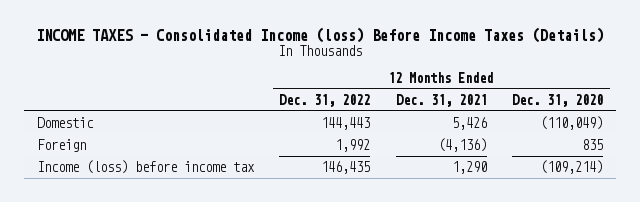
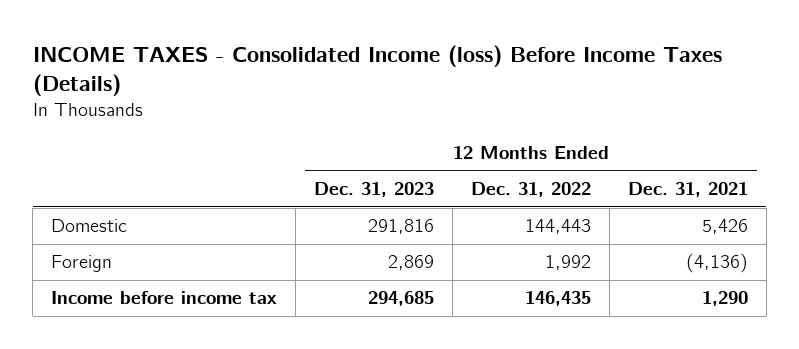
[512,93,604,107] Dec. 31, 2020 -> none
none -> [314,181,435,197] Dec. 31, 2023
[37,159,256,174] Income (loss) before income tax -> [51,291,278,305] Income before income tax

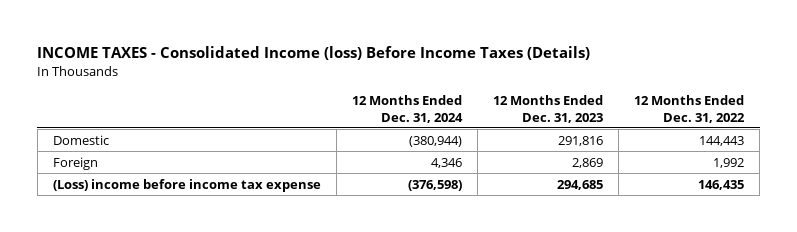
[627,181,748,197] Dec. 31, 2021 -> none
none -> [351,94,463,123] 12 Months Ended Dec. 31, 2024
[51,291,278,305] Income before income tax -> [52,178,321,192] (Loss) income before income tax expense

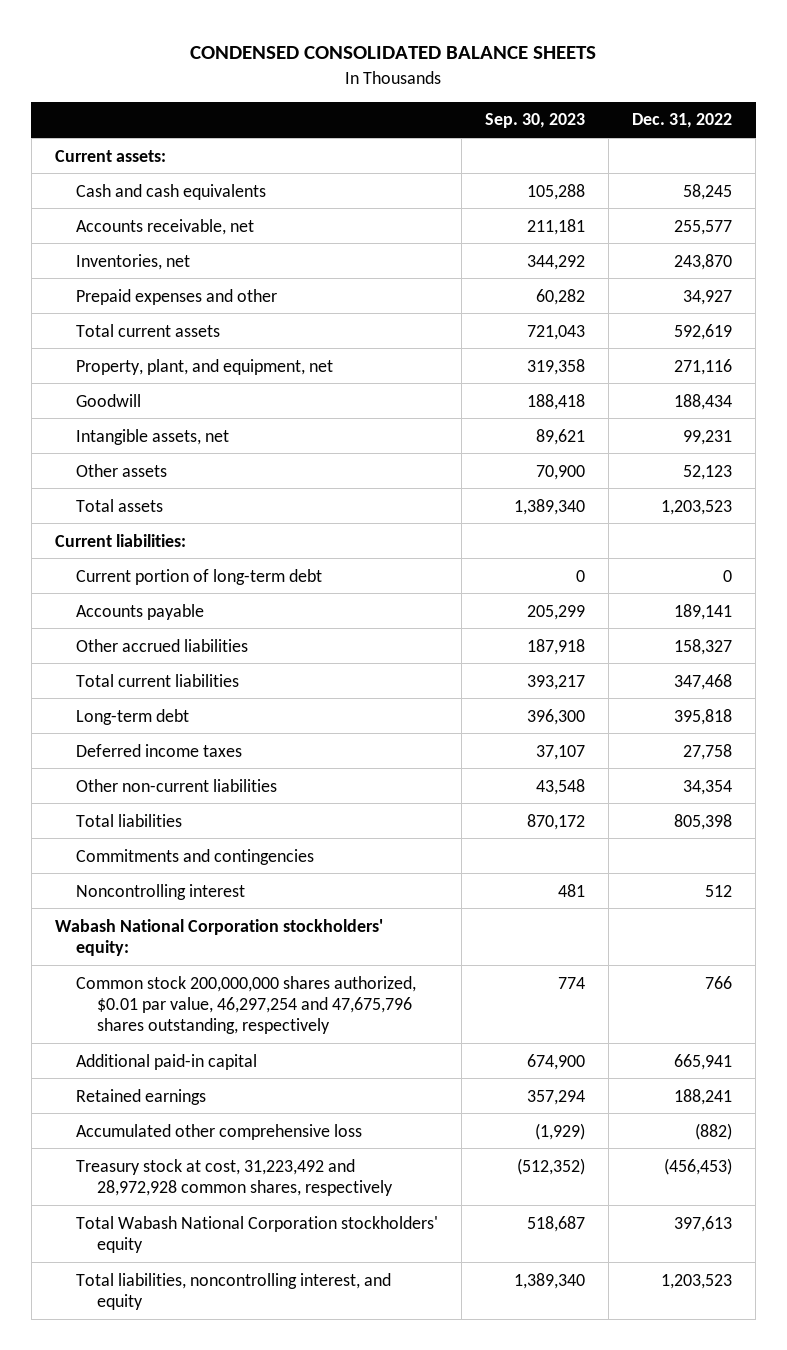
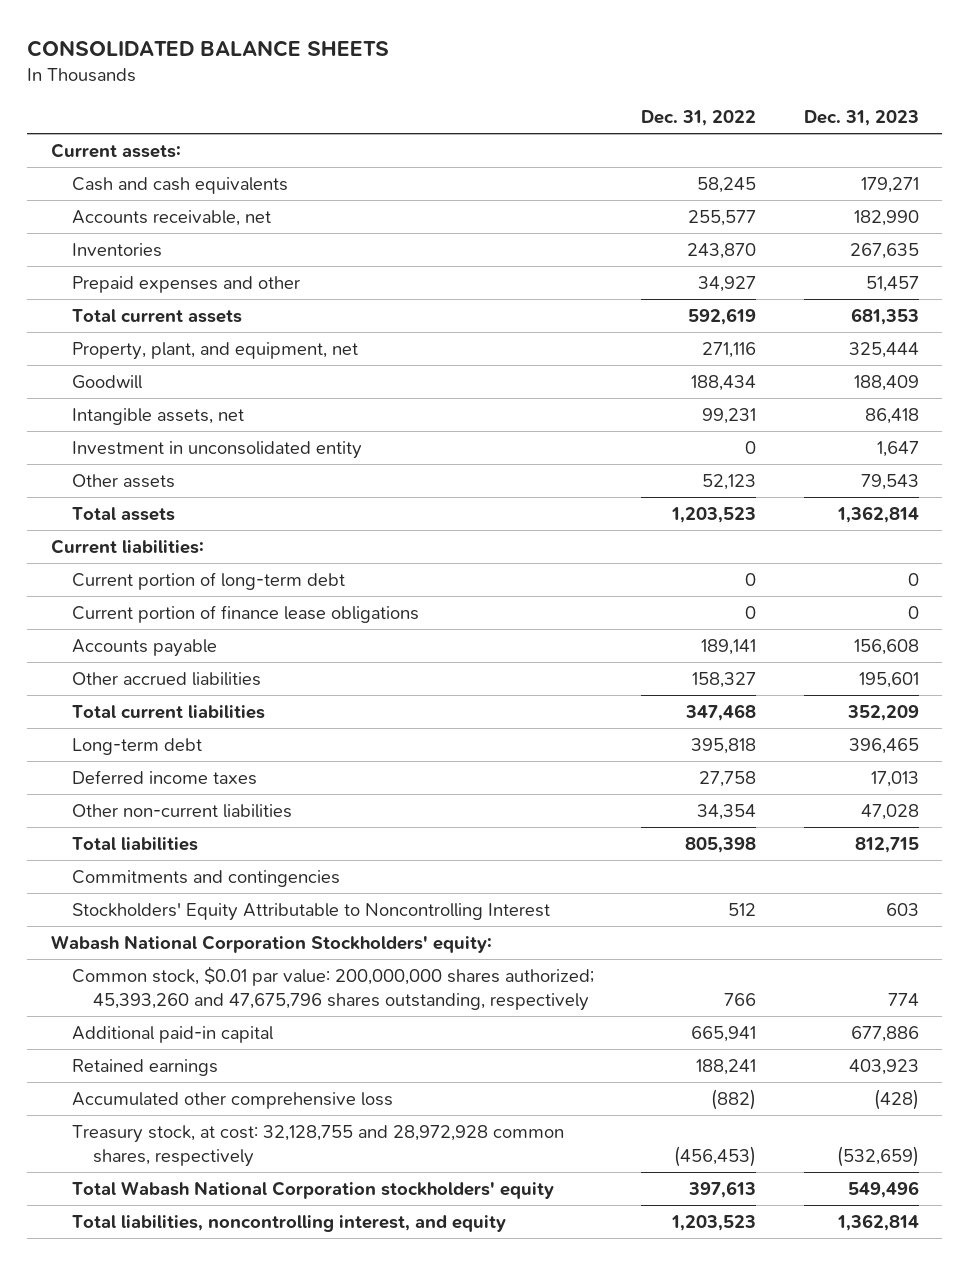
[190,46,597,60] CONDENSED CONSOLIDATED BALANCE SHEETS -> [26,39,389,57] CONSOLIDATED BALANCE SHEETS
[484,113,585,129] Sep. 30, 2023 -> none
none -> [803,110,919,127] Dec. 31, 2023
[75,253,190,270] Inventories, net -> [71,243,162,258] Inventories
none -> [71,441,362,460] Investment in unconsolidated entity
none -> [71,605,419,624] Current portion of finance lease obligations
[75,883,245,900] Noncontrolling interest -> [71,903,550,922] Stockholders' Equity Attributable to Noncontrolling Interest
[54,918,383,956] Wabash National Corporation stockholders' equity: -> [50,935,492,954] Wabash National Corporation Stockholders' equity:
[75,975,416,1035] Common stock 200,000,000 shares authorized, $0.01 par value, 46,297,254 and 47,675,796 shares outstanding, respectively -> [71,966,594,1012] Common stock, $0.01 par value: 200,000,000 shares authorized; 45,393,260 and 47,675,796 shares outstanding, respectively
[75,1158,394,1196] Treasury stock at cost, 31,223,492 and 28,972,928 common shares, respectively -> [71,1125,564,1168] Treasury stock, at cost: 32,128,755 and 28,972,928 common shares, respectively

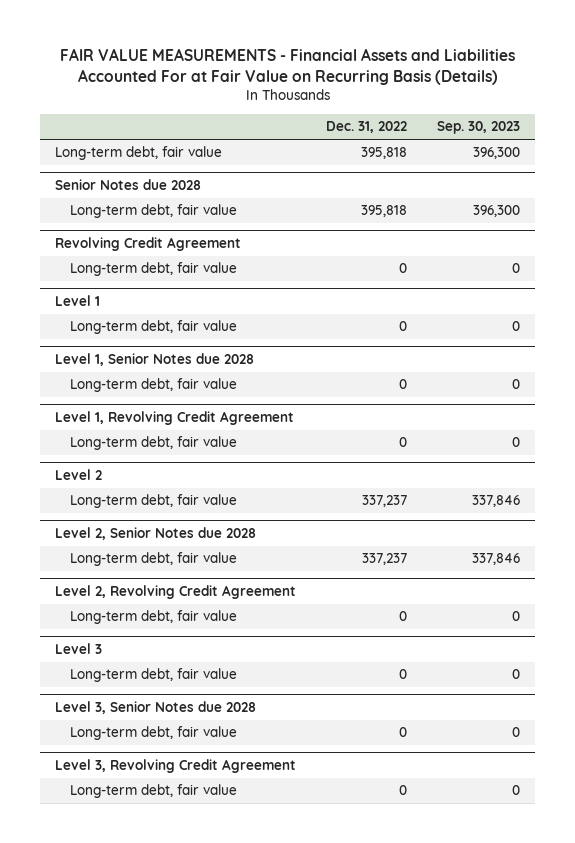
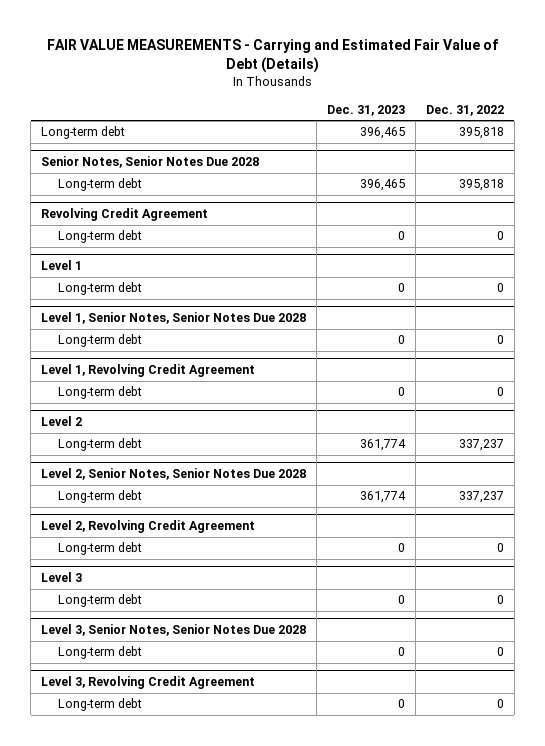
[59,48,515,86] FAIR VALUE MEASUREMENTS - Financial Assets and Liabilities Accounted For at Fair Value on Recurring Basis (Details) -> [46,39,498,74] FAIR VALUE MEASUREMENTS - Carrying and Estimated Fair Value of Debt (Details)
[437,121,521,135] Sep. 30, 2023 -> none
none -> [327,104,406,116] Dec. 31, 2023
[55,146,223,161] Long-term debt, fair value -> [41,126,126,140] Long-term debt
[55,179,202,191] Senior Notes due 2028 -> [41,156,260,169] Senior Notes, Senior Notes Due 2028
[70,204,238,219] Long-term debt, fair value -> [58,178,143,192] Long-term debt
[70,262,238,277] Long-term debt, fair value -> [58,230,143,244] Long-term debt
[70,320,238,335] Long-term debt, fair value -> [58,282,143,296] Long-term debt
[55,353,255,367] Level 1, Senior Notes due 2028 -> [41,312,307,325] Level 1, Senior Notes, Senior Notes Due 2028
[70,378,238,393] Long-term debt, fair value -> [58,334,143,348] Long-term debt
[70,436,238,451] Long-term debt, fair value -> [58,386,143,400] Long-term debt
[70,494,238,509] Long-term debt, fair value -> [58,438,143,452] Long-term debt
[55,527,257,541] Level 2, Senior Notes due 2028 -> [41,468,307,481] Level 2, Senior Notes, Senior Notes Due 2028
[70,552,238,567] Long-term debt, fair value -> [58,490,143,504] Long-term debt
[70,610,238,625] Long-term debt, fair value -> [58,542,143,556] Long-term debt
[70,668,238,683] Long-term debt, fair value -> [58,594,143,608] Long-term debt
[55,701,257,715] Level 3, Senior Notes due 2028 -> [41,624,307,637] Level 3, Senior Notes, Senior Notes Due 2028
[70,726,238,741] Long-term debt, fair value -> [58,646,143,660] Long-term debt
[70,784,238,799] Long-term debt, fair value -> [58,698,143,712] Long-term debt

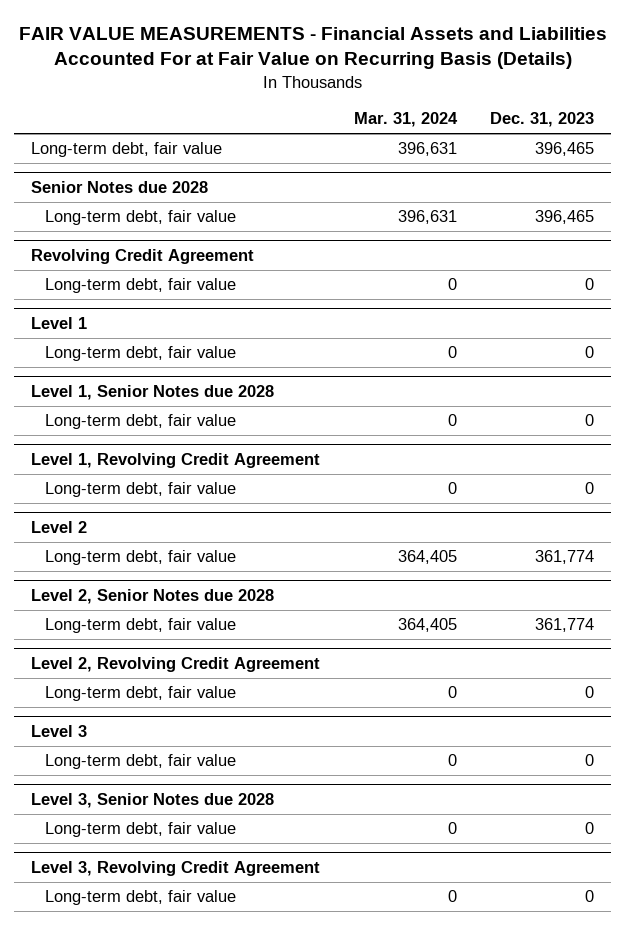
[46,39,498,74] FAIR VALUE MEASUREMENTS - Carrying and Estimated Fair Value of Debt (Details) -> [18,26,607,70] FAIR VALUE MEASUREMENTS - Financial Assets and Liabilities Accounted For at Fair Value on Recurring Basis (Details)
[426,104,505,116] Dec. 31, 2022 -> none
none -> [353,112,458,128] Mar. 31, 2024
[41,126,126,140] Long-term debt -> [31,142,223,158] Long-term debt, fair value
[41,156,260,169] Senior Notes, Senior Notes Due 2028 -> [31,181,209,194] Senior Notes due 2028
[58,178,143,192] Long-term debt -> [44,210,236,226] Long-term debt, fair value
[58,230,143,244] Long-term debt -> [44,278,236,294] Long-term debt, fair value
[58,282,143,296] Long-term debt -> [44,346,236,362] Long-term debt, fair value
[41,312,307,325] Level 1, Senior Notes, Senior Notes Due 2028 -> [31,385,275,401] Level 1, Senior Notes due 2028
[58,334,143,348] Long-term debt -> [44,414,236,430] Long-term debt, fair value
[58,386,143,400] Long-term debt -> [44,482,236,498] Long-term debt, fair value
[58,438,143,452] Long-term debt -> [44,550,236,566] Long-term debt, fair value
[41,468,307,481] Level 2, Senior Notes, Senior Notes Due 2028 -> [31,589,275,605] Level 2, Senior Notes due 2028
[58,490,143,504] Long-term debt -> [44,618,236,634] Long-term debt, fair value
[58,542,143,556] Long-term debt -> [44,686,236,702] Long-term debt, fair value
[58,594,143,608] Long-term debt -> [44,754,236,770] Long-term debt, fair value
[41,624,307,637] Level 3, Senior Notes, Senior Notes Due 2028 -> [31,793,275,809] Level 3, Senior Notes due 2028
[58,646,143,660] Long-term debt -> [44,822,236,838] Long-term debt, fair value
[58,698,143,712] Long-term debt -> [44,890,236,906] Long-term debt, fair value

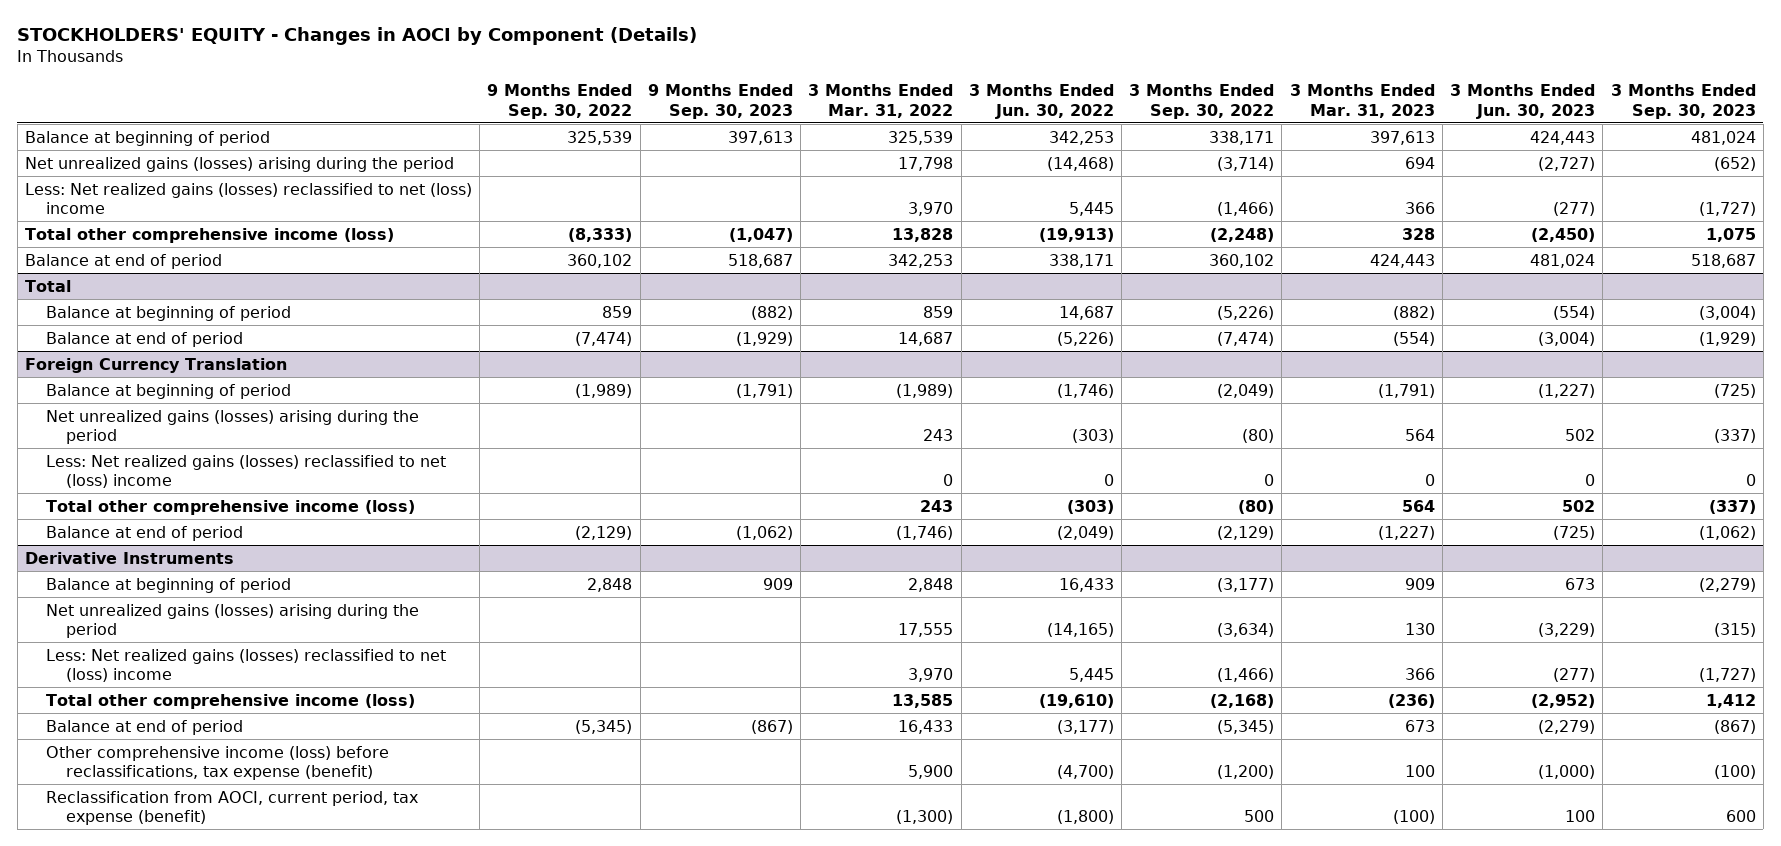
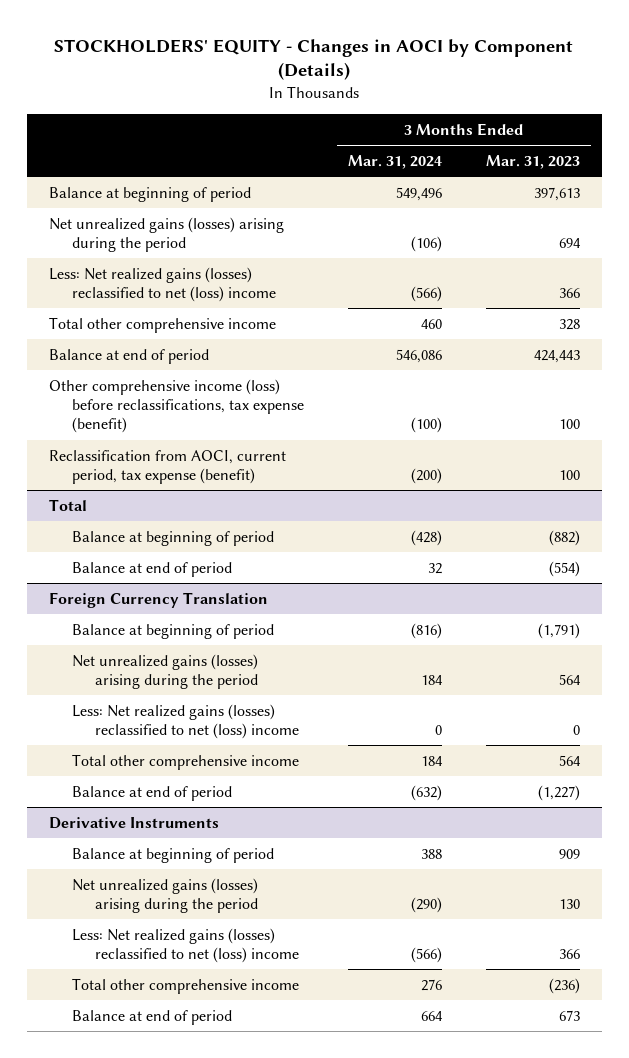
[487,84,633,119] 9 Months Ended Sep. 30, 2022 -> none
[647,84,793,119] 9 Months Ended Sep. 30, 2023 -> none
[808,84,954,118] 3 Months Ended Mar. 31, 2022 -> none
[968,84,1114,119] 3 Months Ended Jun. 30, 2022 -> none
[1129,84,1275,119] 3 Months Ended Sep. 30, 2022 -> none
[1450,84,1596,119] 3 Months Ended Jun. 30, 2023 -> none
[1610,84,1756,119] 3 Months Ended Sep. 30, 2023 -> none
none -> [347,154,442,169] Mar. 31, 2024
[24,227,394,243] Total other comprehensive income (loss) -> [48,316,276,333] Total other comprehensive income
none -> [48,378,304,434] Other comprehensive income (loss) before reclassifications, tax expense (benefit)
none -> [48,449,286,485] Reclassification from AOCI, current period, tax expense (benefit)
[45,499,415,515] Total other comprehensive income (loss) -> [71,753,299,770] Total other comprehensive income
[45,693,415,709] Total other comprehensive income (loss) -> [71,977,299,994] Total other comprehensive income
[45,745,389,781] Other comprehensive income (loss) before reclassifications, tax expense (benefit) -> none
[45,790,418,826] Reclassification from AOCI, current period, tax expense (benefit) -> none

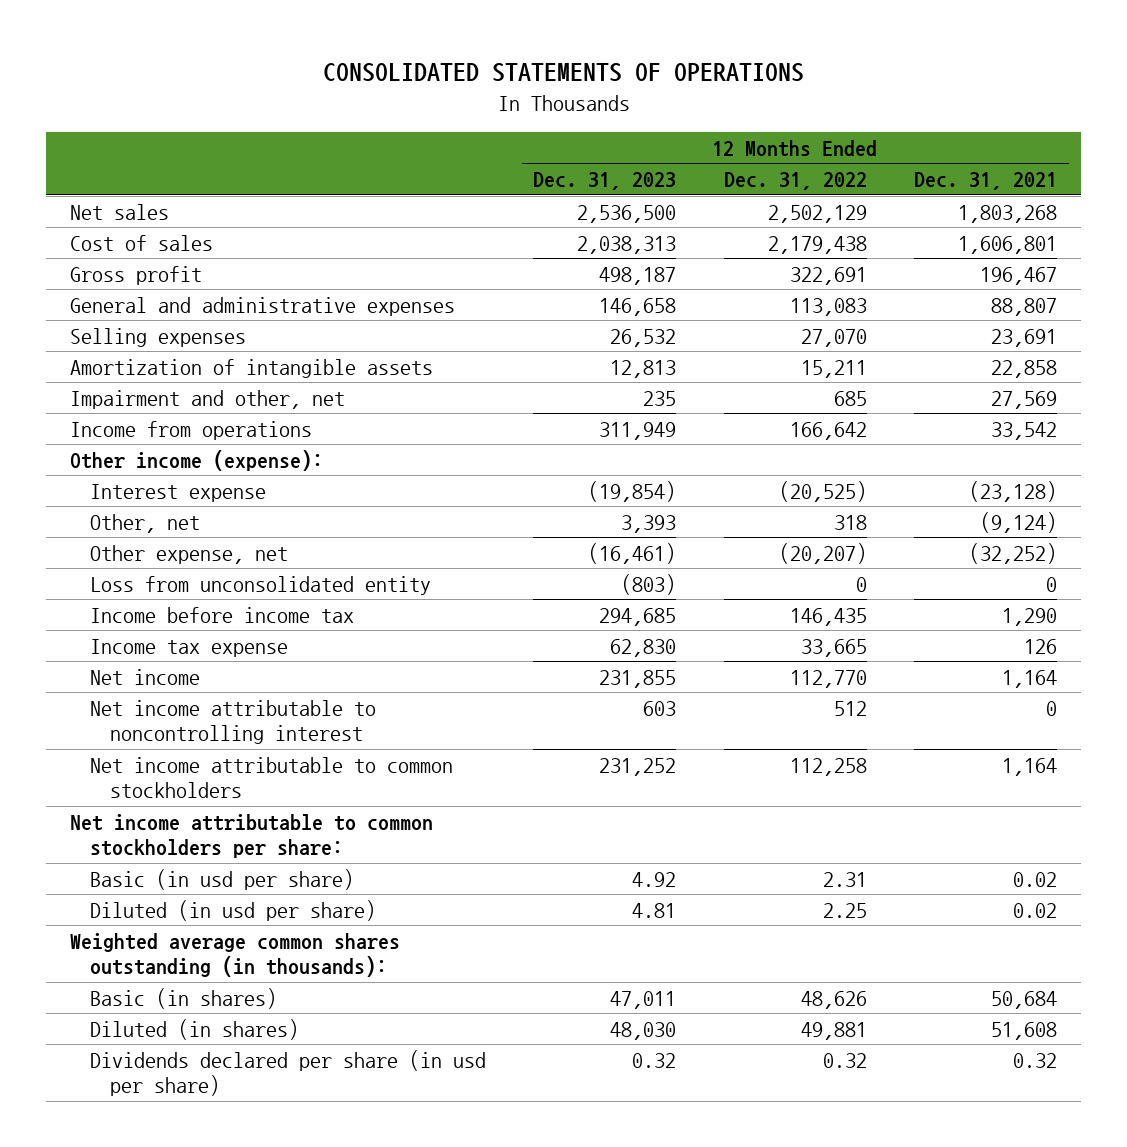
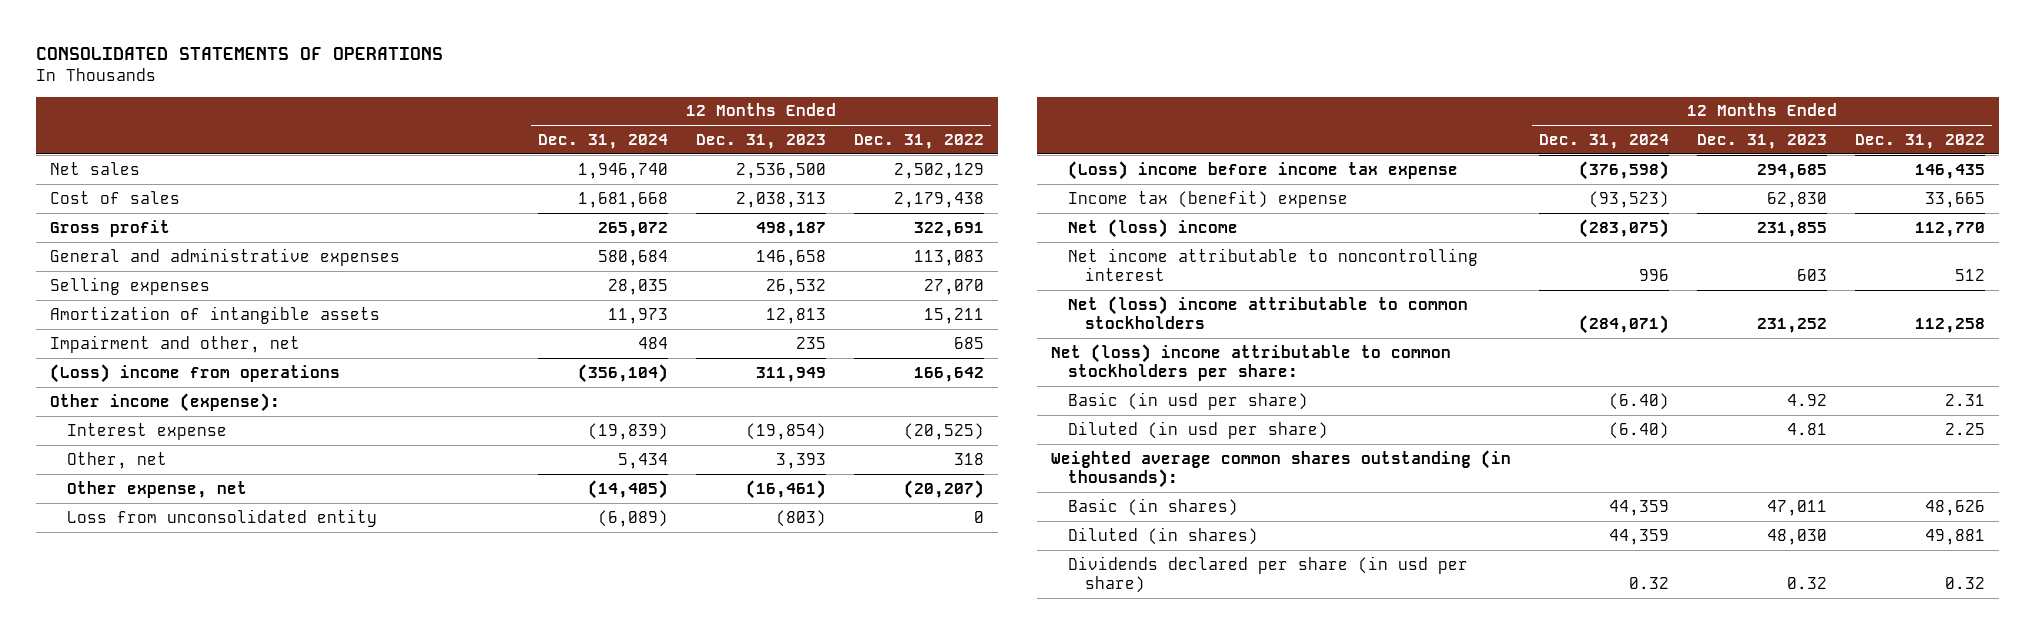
[914,172,1058,191] Dec. 31, 2021 -> none
none -> [537,133,668,149] Dec. 31, 2024
[69,420,312,440] Income from operations -> [49,363,340,383] (Loss) income from operations
[89,606,354,623] Income before income tax -> [1068,160,1459,180] (Loss) income before income tax expense
[89,638,288,657] Income tax expense -> [1068,189,1349,208] Income tax (benefit) expense
[89,668,200,685] Net income -> [1068,218,1239,238] Net (loss) income
[89,756,453,799] Net income attributable to common stockholders -> [1068,295,1469,330] Net (loss) income attributable to common stockholders
[69,813,433,859] Net income attributable to common stockholders per share: -> [1050,343,1451,382] Net (loss) income attributable to common stockholders per share:

